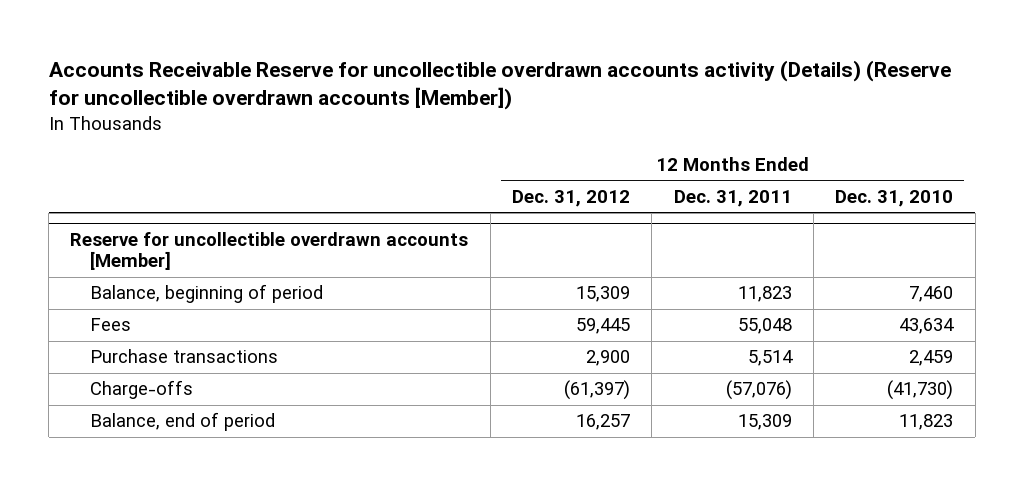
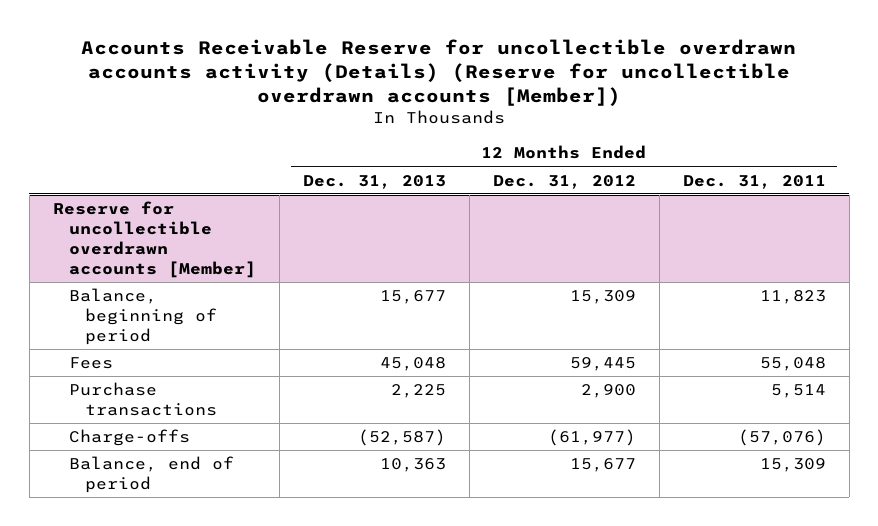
[835,189,954,207] Dec. 31, 2010 -> none
none -> [302,174,446,189] Dec. 31, 2013
[563,380,630,401] (61,397) -> [547,429,636,447] (61,977)
[575,414,630,431] 16,257 -> [569,458,636,473] 15,677

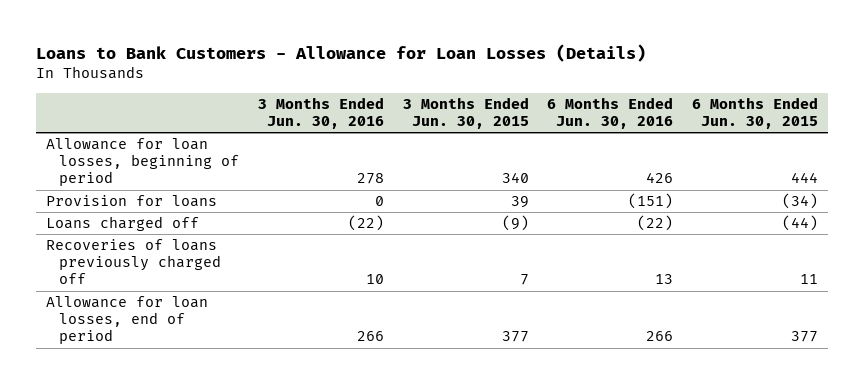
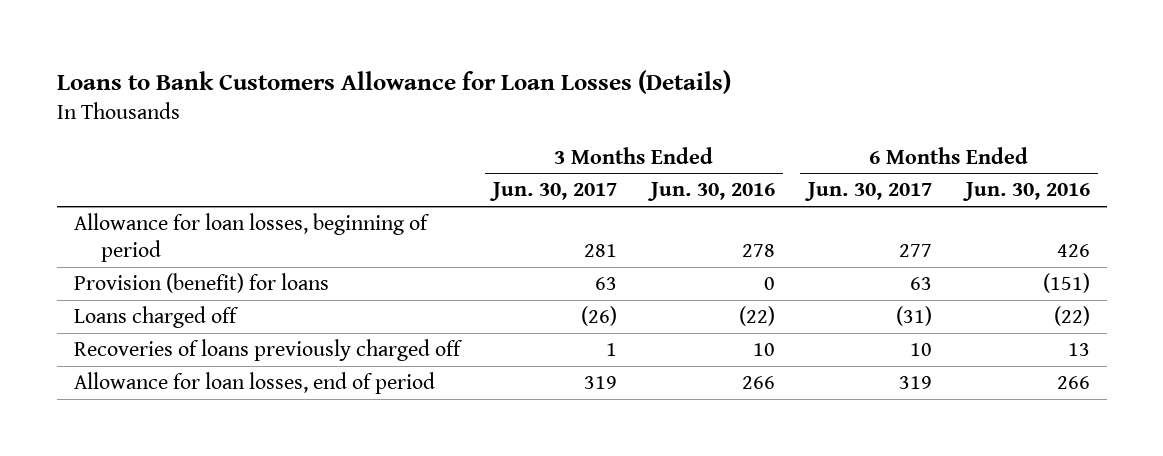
[36,43,647,62] Loans to Bank Customers - Allowance for Loan Losses (Details) -> [56,70,731,95] Loans to Bank Customers Allowance for Loan Losses (Details)
[402,97,529,130] 3 Months Ended Jun. 30, 2015 -> none
[692,97,819,130] 6 Months Ended Jun. 30, 2015 -> none
none -> [489,182,618,202] Jun. 30, 2017
none -> [804,182,933,202] Jun. 30, 2017
[45,195,217,208] Provision for loans -> [73,273,329,294] Provision (benefit) for loans

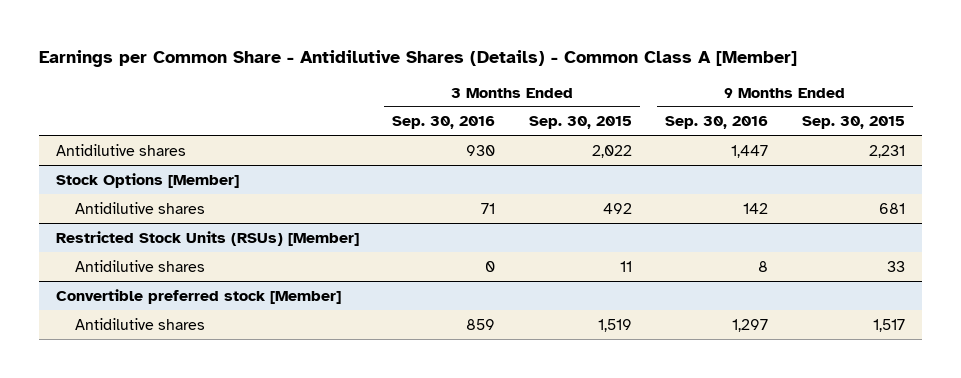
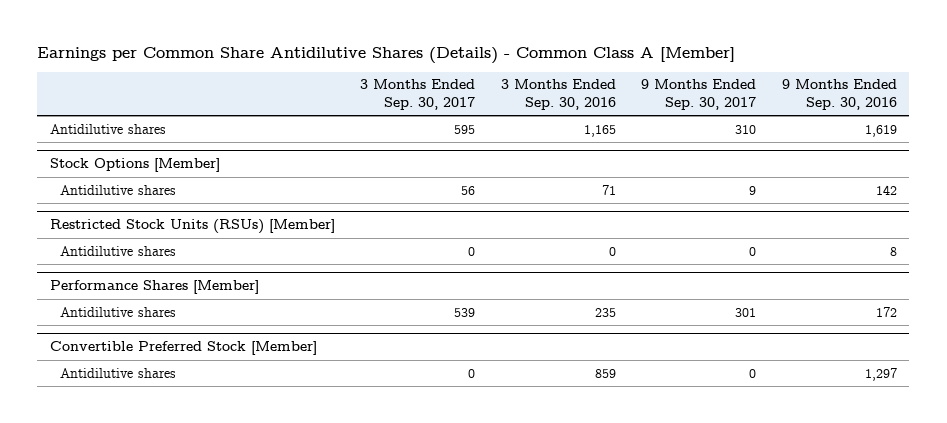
[38,49,797,67] Earnings per Common Share - Antidilutive Shares (Details) - Common Class A [Member] -> [37,47,736,65] Earnings per Common Share Antidilutive Shares (Details) - Common Class A [Member]
[528,116,632,130] Sep. 30, 2015 -> none
[801,116,905,130] Sep. 30, 2015 -> none
none -> [360,79,476,110] 3 Months Ended Sep. 30, 2017
none -> [641,79,757,110] 9 Months Ended Sep. 30, 2017
[466,144,496,156] 930 -> [583,124,616,137] 1,165
[731,144,769,158] 1,447 -> [864,124,897,137] 1,619
[55,288,341,304] Convertible preferred stock [Member] -> [50,280,260,295] Performance Shares [Member]
none -> [59,306,176,317] Antidilutive shares
none -> [50,341,318,356] Convertible Preferred Stock [Member]

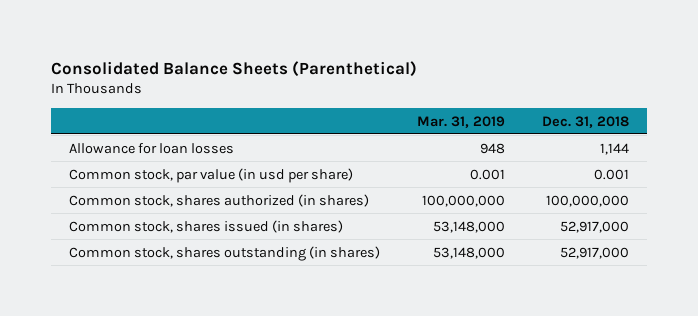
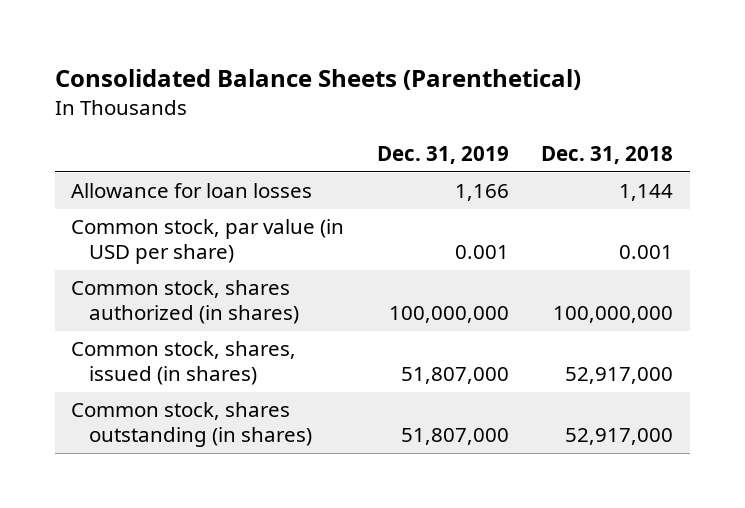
[416,115,505,128] Mar. 31, 2019 -> none
none -> [376,146,509,165] Dec. 31, 2019
[69,167,354,183] Common stock, par value (in usd per share) -> [71,219,345,265] Common stock, par value (in USD per share)
[69,219,344,233] Common stock, shares issued (in shares) -> [71,341,297,386] Common stock, shares, issued (in shares)

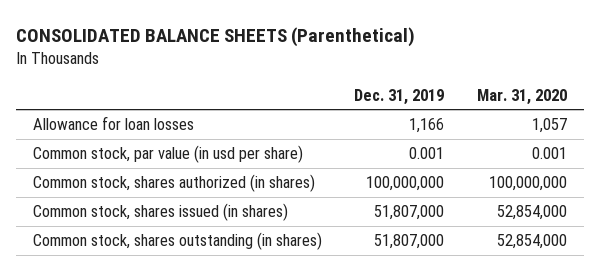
[54,69,581,91] Consolidated Balance Sheets (Parenthetical) -> [16,26,416,47] CONSOLIDATED BALANCE SHEETS (Parenthetical)
[541,146,674,165] Dec. 31, 2018 -> none
none -> [477,88,568,105] Mar. 31, 2020
[71,219,345,265] Common stock, par value (in USD per share) -> [32,145,303,164] Common stock, par value (in usd per share)
[71,341,297,386] Common stock, shares, issued (in shares) -> [32,203,288,222] Common stock, shares issued (in shares)

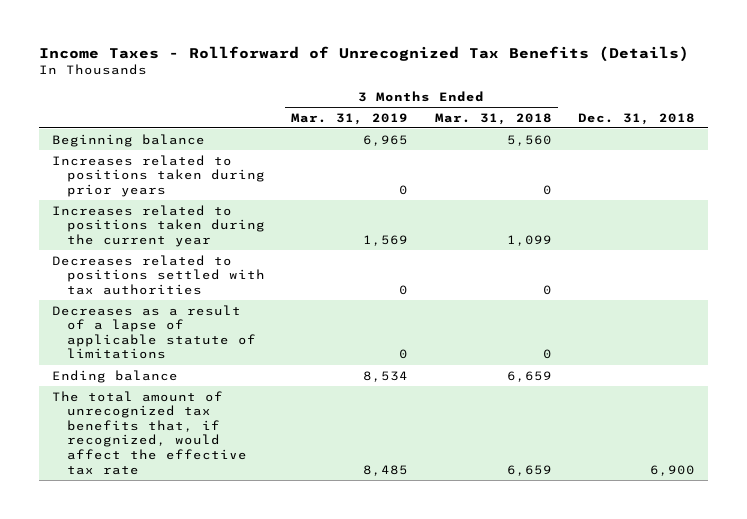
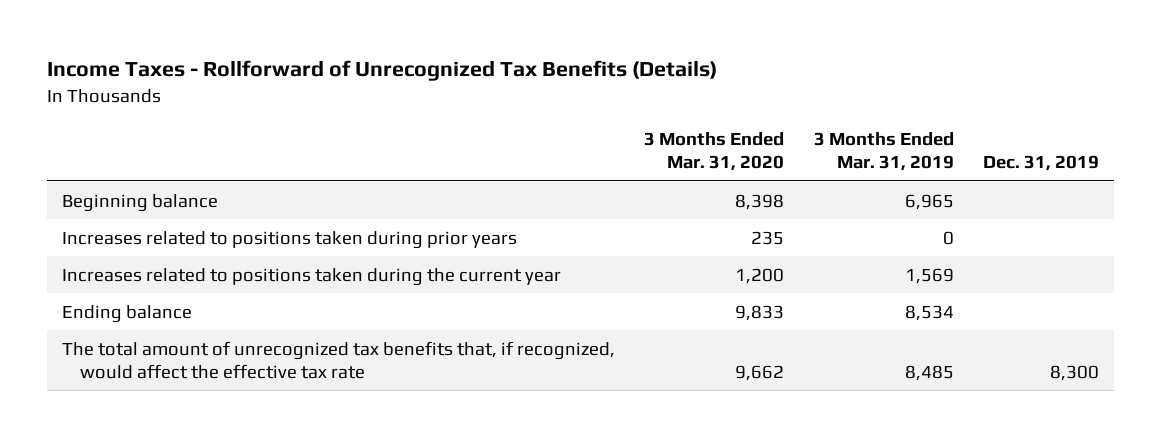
[434,112,552,125] Mar. 31, 2018 -> none
[577,112,695,125] Dec. 31, 2018 -> none
none -> [644,132,785,172] 3 Months Ended Mar. 31, 2020
none -> [983,155,1100,172] Dec. 31, 2019
[51,254,265,295] Decreases related to positions settled with tax authorities -> none
[51,304,256,360] Decreases as a result of a lapse of applicable statute of limitations -> none

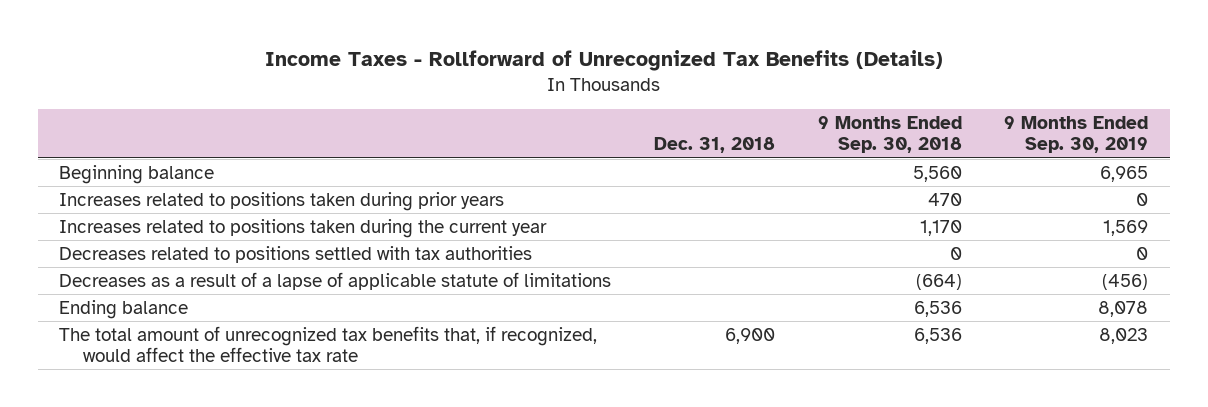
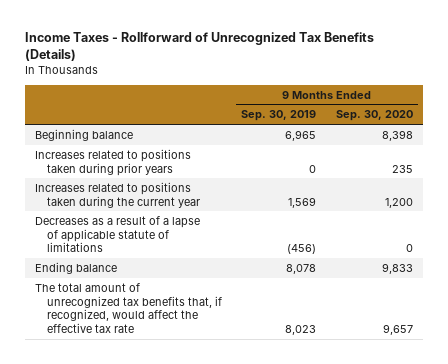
[654,137,776,154] Dec. 31, 2018 -> none
[817,116,962,154] 9 Months Ended Sep. 30, 2018 -> none
none -> [336,110,414,122] Sep. 30, 2020
[59,245,533,263] Decreases related to positions settled with tax authorities -> none

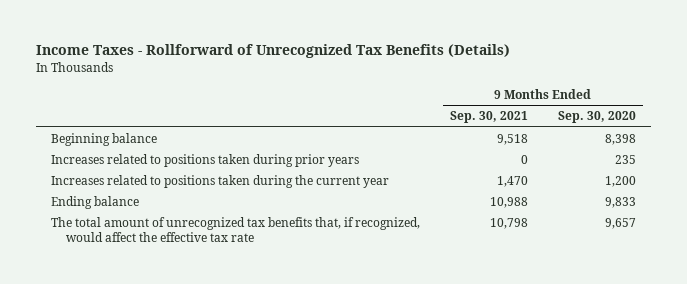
[241,110,317,122] Sep. 30, 2019 -> none
none -> [450,111,529,124] Sep. 30, 2021
[35,215,201,253] Decreases as a result of a lapse of applicable statute of limitations -> none

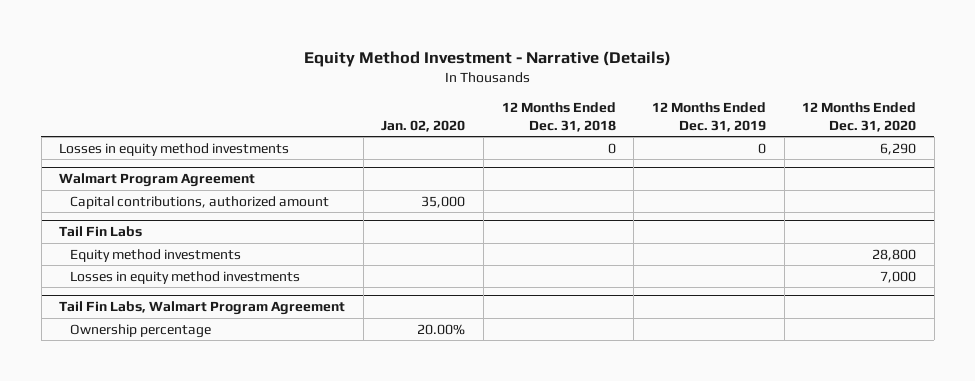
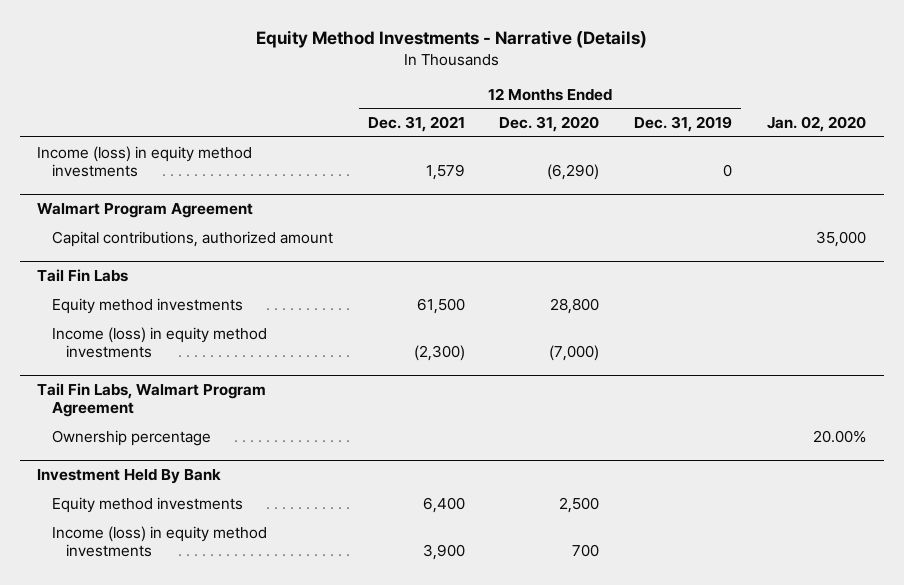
[303,51,671,68] Equity Method Investment - Narrative (Details) -> [255,29,647,48] Equity Method Investments - Narrative (Details)
[501,102,616,132] 12 Months Ended Dec. 31, 2018 -> none
none -> [367,116,465,133] Dec. 31, 2021
[59,142,290,156] Losses in equity method investments -> [37,145,253,177] Income (loss) in equity method investments
[880,142,917,155] 6,290 -> [547,163,600,180] (6,290)
[69,270,300,284] Losses in equity method investments -> [51,326,267,358] Income (loss) in equity method investments
[880,270,917,283] 7,000 -> [549,344,600,361] (7,000)
none -> [37,468,222,484] Investment Held By Bank
none -> [51,496,243,513] Equity method investments
none -> [51,525,267,557] Income (loss) in equity method investments

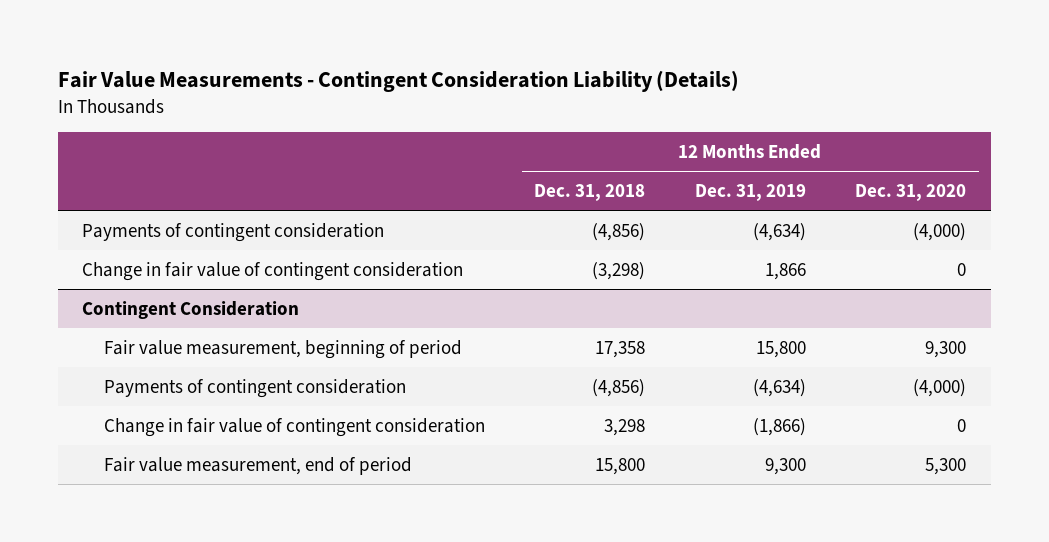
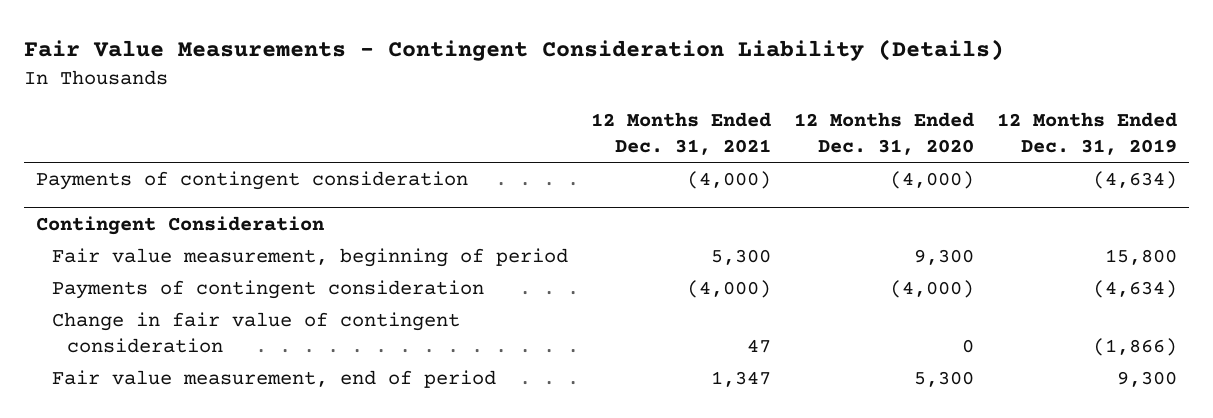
[534,183,646,201] Dec. 31, 2018 -> none
none -> [590,112,771,156] 12 Months Ended Dec. 31, 2021
[82,261,464,281] Change in fair value of contingent consideration -> none

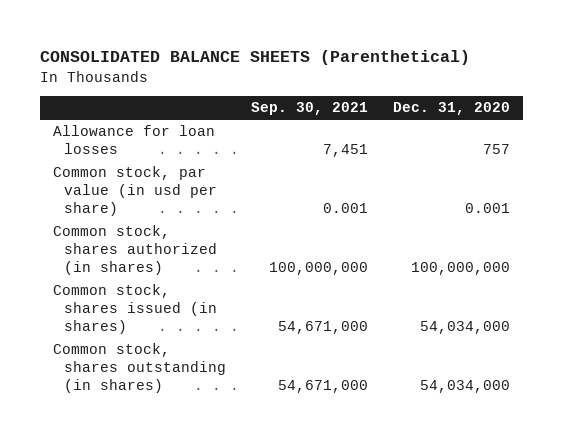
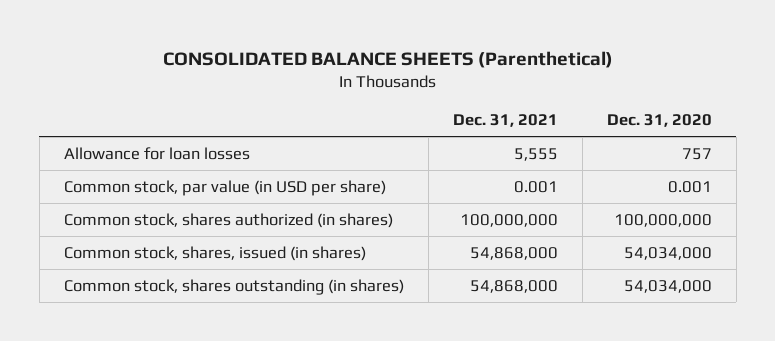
[251,102,369,116] Sep. 30, 2021 -> none
none -> [452,114,558,128] Dec. 31, 2021
[52,166,217,216] Common stock, par value (in usd per share) -> [63,179,386,196] Common stock, par value (in USD per share)
[52,284,217,334] Common stock, shares issued (in shares) -> [63,245,366,261] Common stock, shares, issued (in shares)

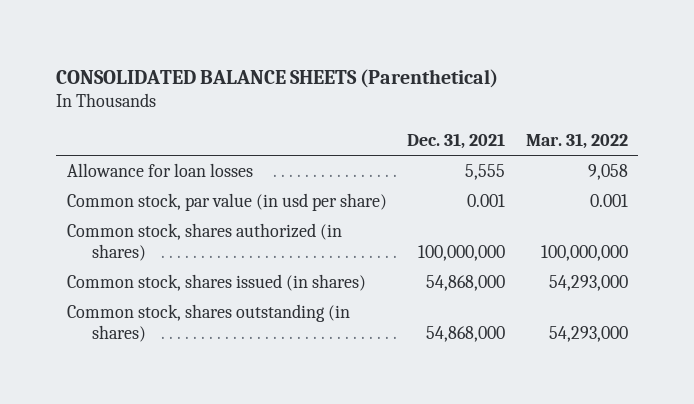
[606,114,712,128] Dec. 31, 2020 -> none
none -> [525,133,628,150] Mar. 31, 2022
[63,179,386,196] Common stock, par value (in USD per share) -> [66,193,387,212] Common stock, par value (in usd per share)
[63,245,366,261] Common stock, shares, issued (in shares) -> [66,274,366,292] Common stock, shares issued (in shares)

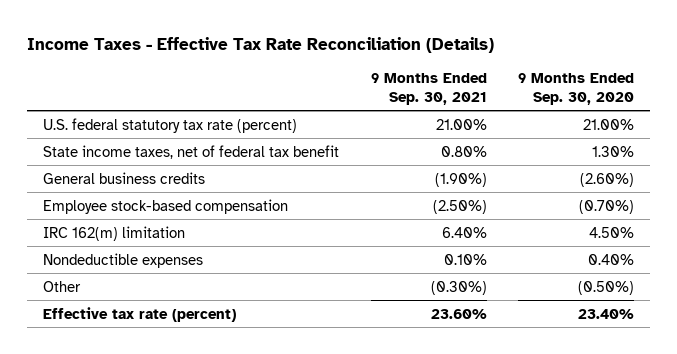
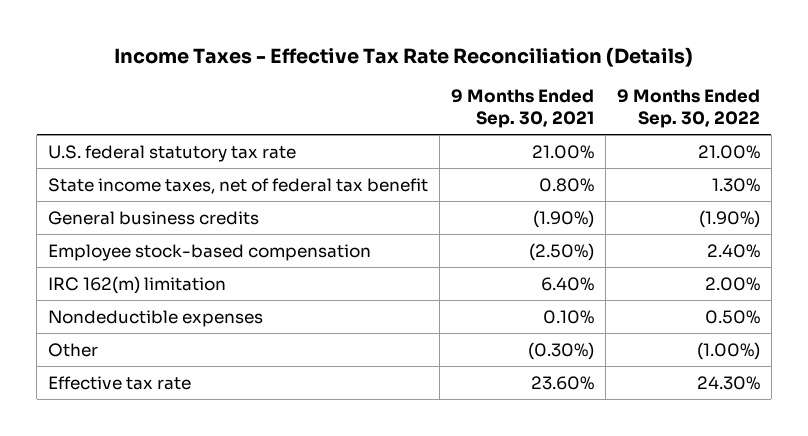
[518,73,635,105] 9 Months Ended Sep. 30, 2020 -> none
none -> [616,89,760,129] 9 Months Ended Sep. 30, 2022
[43,117,298,133] U.S. federal statutory tax rate (percent) -> [48,144,297,162] U.S. federal statutory tax rate
[43,306,237,322] Effective tax rate (percent) -> [48,375,192,390] Effective tax rate

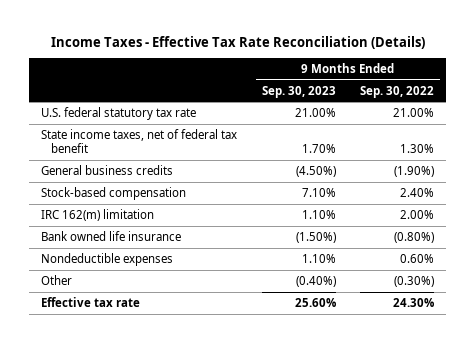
[450,89,594,129] 9 Months Ended Sep. 30, 2021 -> none
none -> [261,85,336,98] Sep. 30, 2023
[48,243,372,261] Employee stock-based compensation -> [41,186,187,200] Stock-based compensation
none -> [41,230,182,241] Bank owned life insurance
[704,309,760,324] 0.50% -> [400,253,435,263] 0.60%
[696,341,760,360] (1.00%) -> [394,275,435,287] (0.30%)

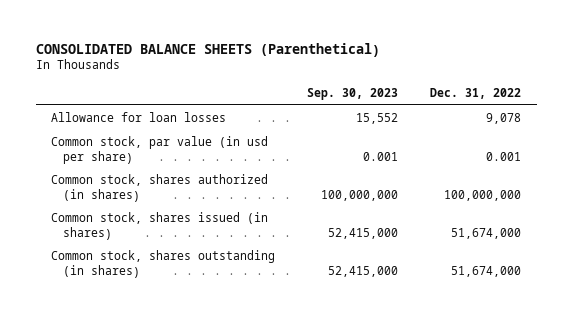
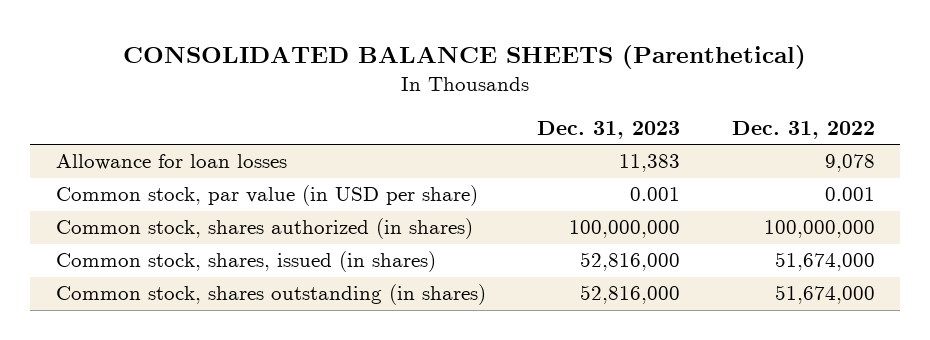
[307,88,399,101] Sep. 30, 2023 -> none
none -> [537,121,681,140] Dec. 31, 2023
[51,136,269,164] Common stock, par value (in usd per share) -> [55,185,478,207] Common stock, par value (in USD per share)
[51,212,269,240] Common stock, shares issued (in shares) -> [55,251,436,273] Common stock, shares, issued (in shares)

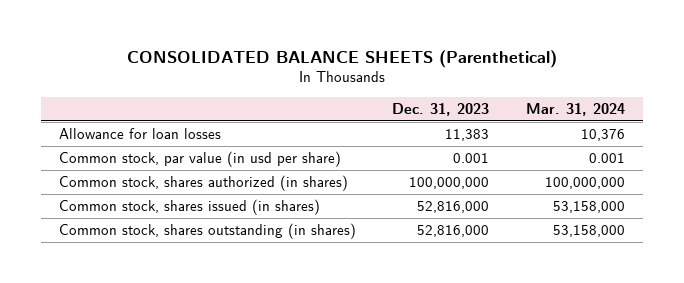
[731,121,875,140] Dec. 31, 2022 -> none
none -> [525,102,625,116] Mar. 31, 2024
[55,185,478,207] Common stock, par value (in USD per share) -> [58,151,341,168] Common stock, par value (in usd per share)
[55,251,436,273] Common stock, shares, issued (in shares) -> [58,199,320,216] Common stock, shares issued (in shares)

